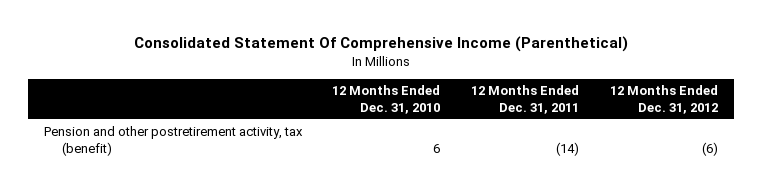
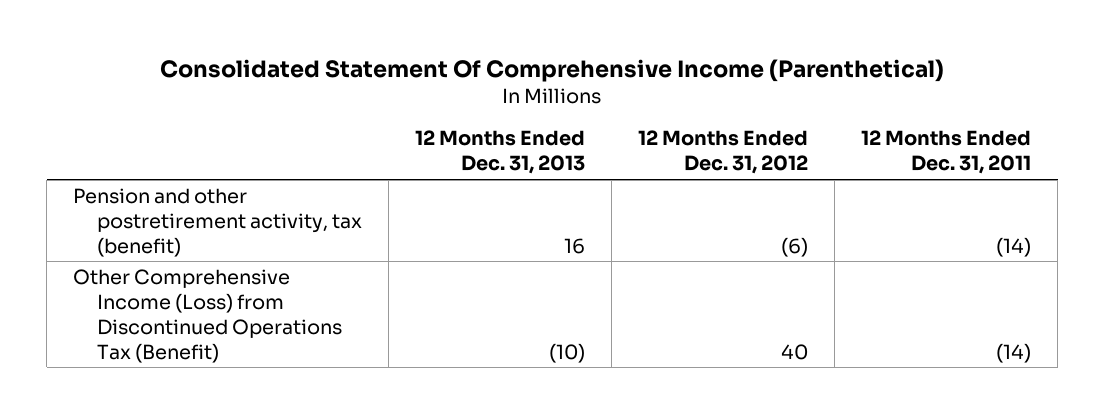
[332,85,441,114] 12 Months Ended Dec. 31, 2010 -> none
none -> [415,130,586,175] 12 Months Ended Dec. 31, 2013
none -> [73,268,343,363] Other Comprehensive Income (Loss) from Discontinued Operations Tax (Benefit)

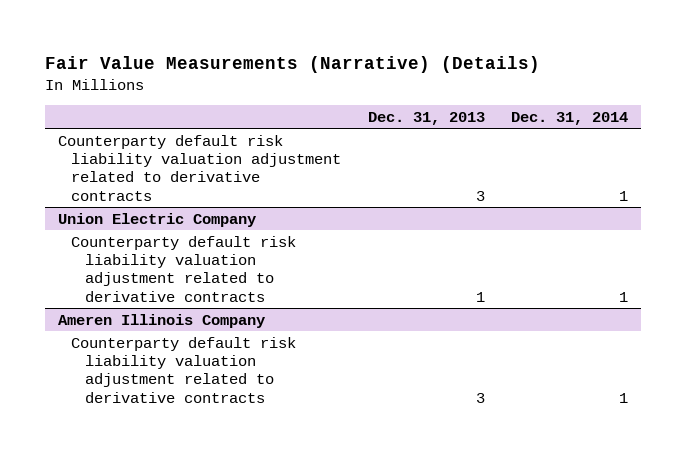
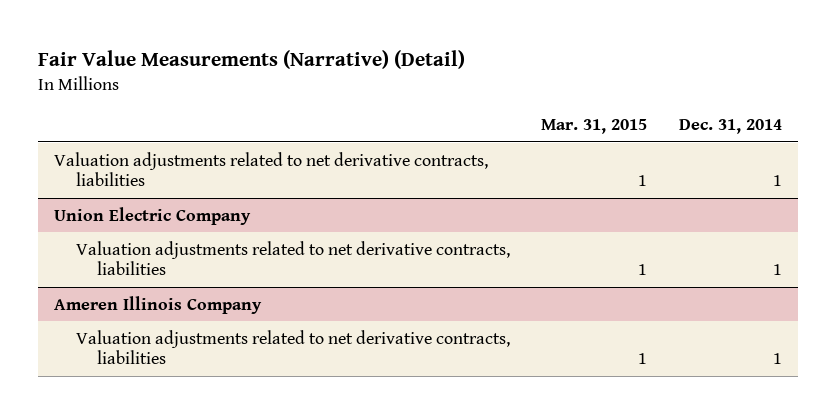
[44,55,540,73] Fair Value Measurements (Narrative) (Details) -> [38,49,466,69] Fair Value Measurements (Narrative) (Detail)
[367,111,485,125] Dec. 31, 2013 -> none
none -> [541,119,648,135] Mar. 31, 2015
[57,134,342,201] Counterparty default risk liability valuation adjustment related to derivative contracts -> [54,151,489,187] Valuation adjustments related to net derivative contracts, liabilities
[71,235,297,302] Counterparty default risk liability valuation adjustment related to derivative contracts -> [75,240,510,276] Valuation adjustments related to net derivative contracts, liabilities
[71,336,297,403] Counterparty default risk liability valuation adjustment related to derivative contracts -> [75,329,510,365] Valuation adjustments related to net derivative contracts, liabilities

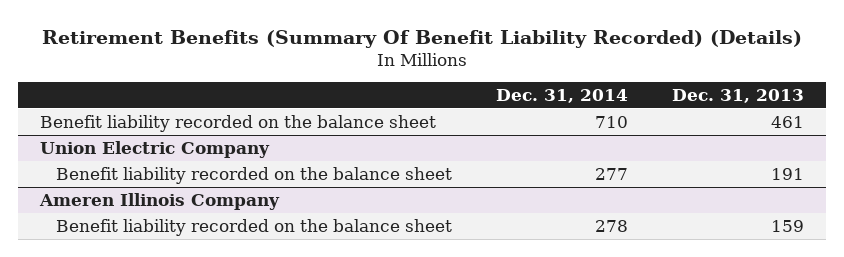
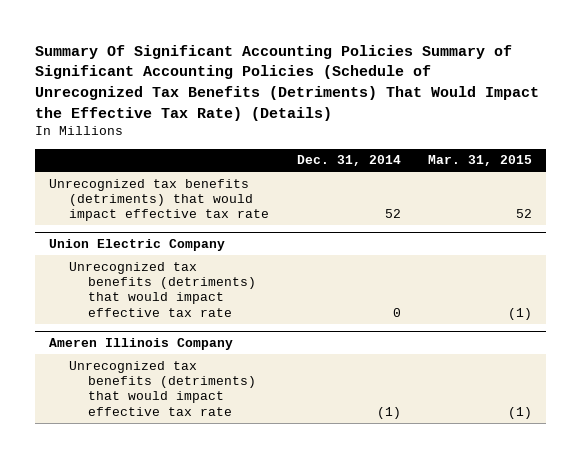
[41,29,802,48] Retirement Benefits (Summary Of Benefit Liability Recorded) (Details) -> [35,44,540,121] Summary Of Significant Accounting Policies Summary of Significant Accounting Policies (Schedule of Unrecognized Tax Benefits (Detriments) That Would Impact the Effective Tax Rate) (Details)
[671,89,804,104] Dec. 31, 2013 -> none
none -> [428,155,533,167] Mar. 31, 2015
[40,114,437,132] Benefit liability recorded on the balance sheet -> none
none -> [49,178,269,222] Unrecognized tax benefits (detriments) that would impact effective tax rate
[55,166,452,184] Benefit liability recorded on the balance sheet -> none
none -> [68,261,257,317] Unrecognized tax benefits (detriments) that would impact effective tax rate
[55,218,452,236] Benefit liability recorded on the balance sheet -> none
none -> [68,360,257,416] Unrecognized tax benefits (detriments) that would impact effective tax rate

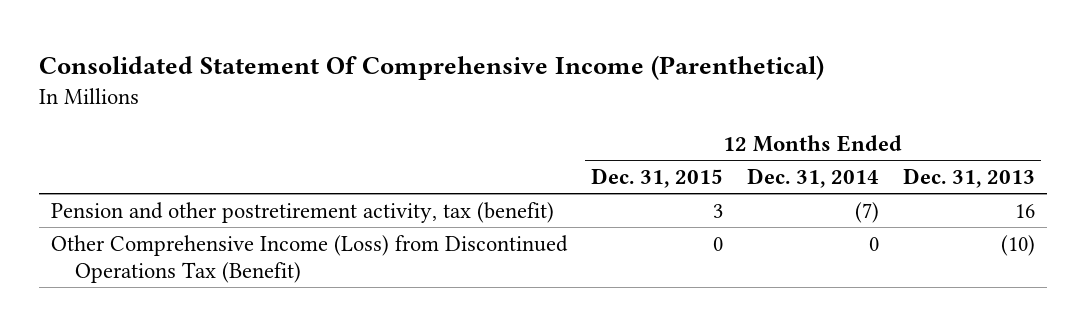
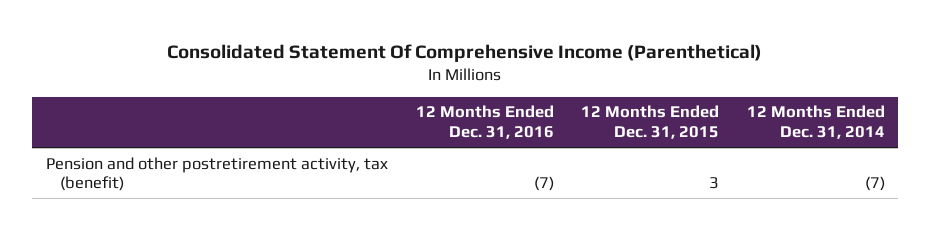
[903,168,1036,189] Dec. 31, 2013 -> none
none -> [415,105,554,140] 12 Months Ended Dec. 31, 2016
[50,235,568,283] Other Comprehensive Income (Loss) from Discontinued Operations Tax (Benefit) -> none

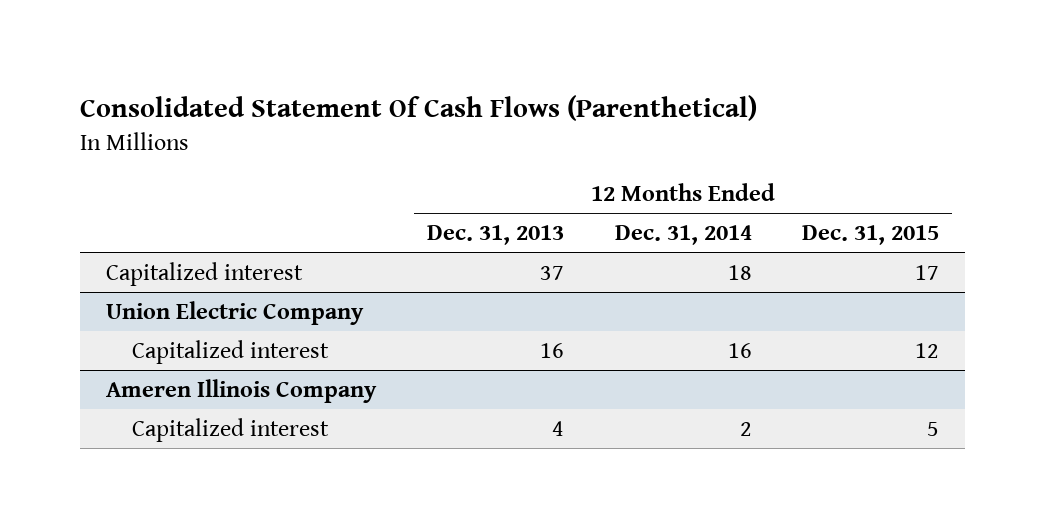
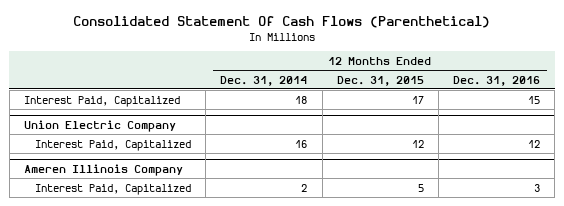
[426,225,564,246] Dec. 31, 2013 -> none
none -> [452,75,540,86] Dec. 31, 2016
[105,262,303,287] Capitalized interest -> [24,95,181,107] Interest Paid, Capitalized
[131,340,329,365] Capitalized interest -> [35,139,192,151] Interest Paid, Capitalized
[131,418,329,443] Capitalized interest -> [35,183,192,195] Interest Paid, Capitalized

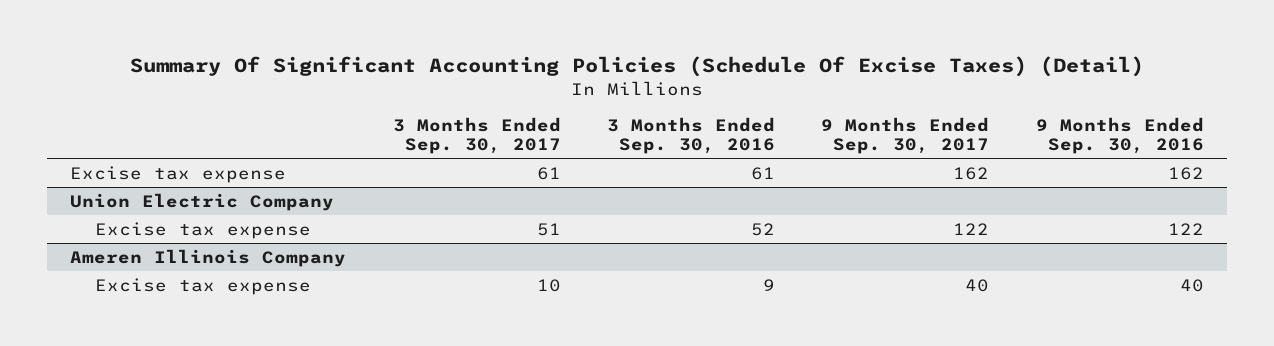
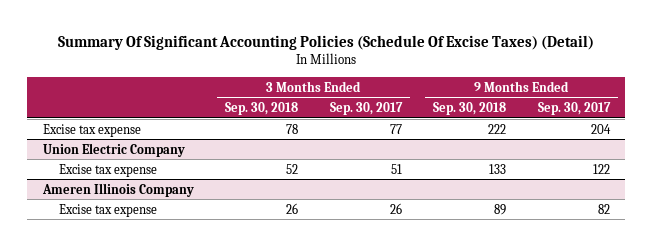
[606,116,775,155] 3 Months Ended Sep. 30, 2016 -> none
[1035,116,1204,155] 9 Months Ended Sep. 30, 2016 -> none
none -> [225,102,299,116] Sep. 30, 2018
none -> [433,102,507,116] Sep. 30, 2018
[536,166,561,180] 61 -> [389,123,402,134] 77
[953,166,990,180] 162 -> [590,123,611,134] 204
[536,278,561,292] 10 -> [389,202,402,214] 26
[965,278,990,292] 40 -> [597,203,610,214] 82

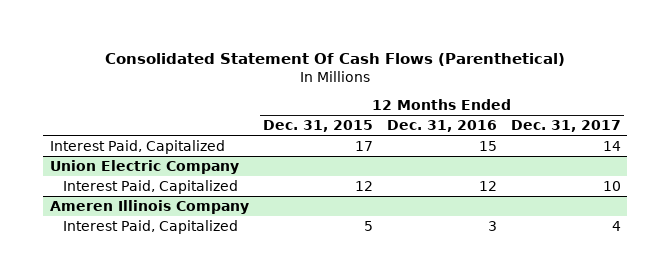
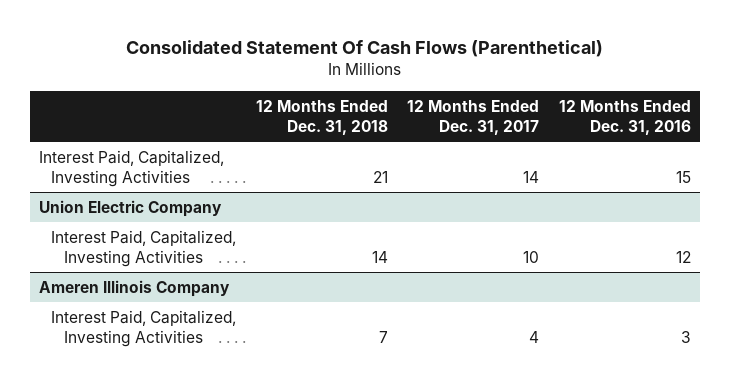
[263,120,374,133] Dec. 31, 2015 -> none
none -> [255,99,388,136] 12 Months Ended Dec. 31, 2018
[50,139,226,154] Interest Paid, Capitalized -> [39,149,225,188] Interest Paid, Capitalized, Investing Activities
[63,179,239,194] Interest Paid, Capitalized -> [51,229,237,268] Interest Paid, Capitalized, Investing Activities
[63,219,239,234] Interest Paid, Capitalized -> [51,309,237,348] Interest Paid, Capitalized, Investing Activities

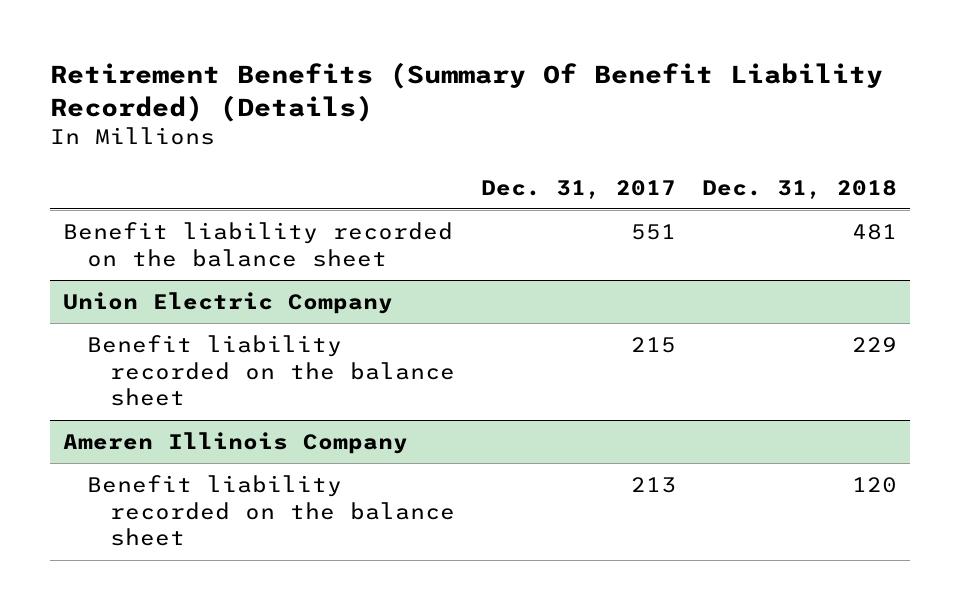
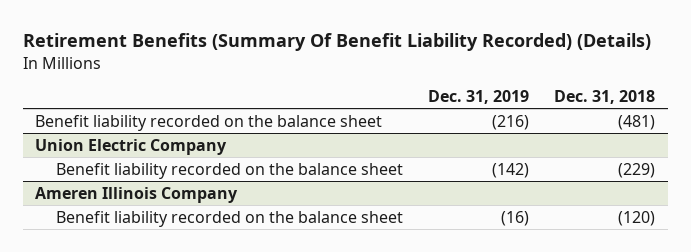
[481,179,677,199] Dec. 31, 2017 -> none
none -> [428,90,530,105] Dec. 31, 2019
[851,224,897,241] 481 -> [618,114,656,130] (481)
[851,337,897,353] 229 -> [618,162,656,178] (229)
[851,477,897,494] 120 -> [618,210,656,226] (120)

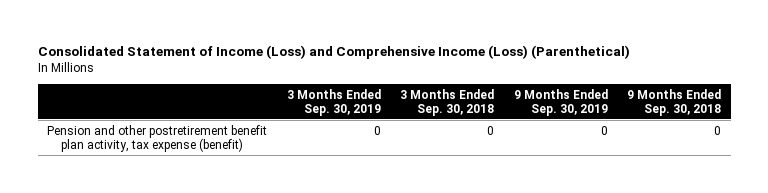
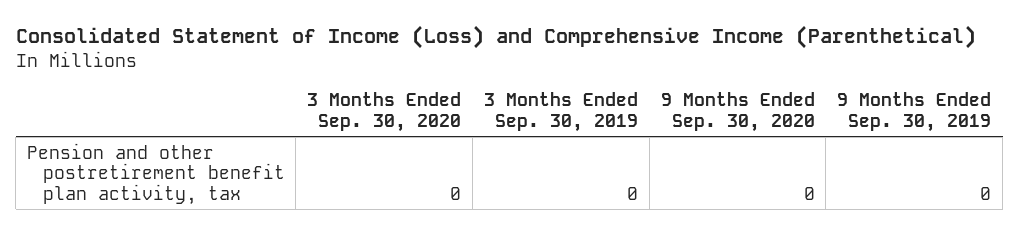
[37,45,630,60] Consolidated Statement of Income (Loss) and Comprehensive Income (Loss) (Parenthetical) -> [15,24,976,49] Consolidated Statement of Income (Loss) and Comprehensive Income (Parenthetical)
[400,88,495,116] 3 Months Ended Sep. 30, 2018 -> none
[626,88,721,116] 9 Months Ended Sep. 30, 2018 -> none
none -> [307,92,462,132] 3 Months Ended Sep. 30, 2020
none -> [660,92,815,132] 9 Months Ended Sep. 30, 2020
[47,124,268,152] Pension and other postretirement benefit plan activity, tax expense (benefit) -> [26,143,285,205] Pension and other postretirement benefit plan activity, tax

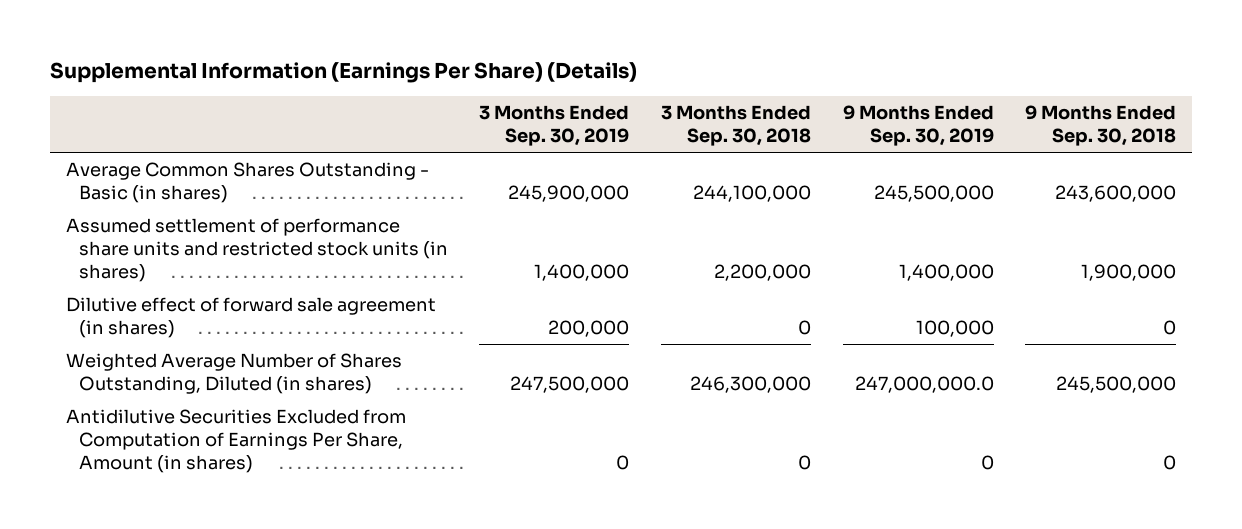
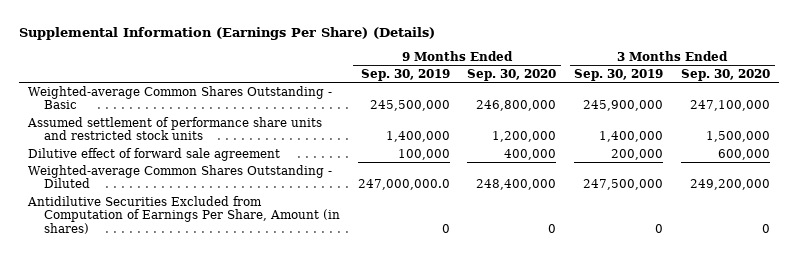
[660,104,811,147] 3 Months Ended Sep. 30, 2018 -> none
[1025,104,1177,147] 9 Months Ended Sep. 30, 2018 -> none
none -> [467,68,557,81] Sep. 30, 2020
none -> [681,68,771,81] Sep. 30, 2020
[65,162,429,204] Average Common Shares Outstanding - Basic (in shares) -> [27,85,332,110] Weighted-average Common Shares Outstanding - Basic
[65,218,448,283] Assumed settlement of performance share units and restricted stock units (in shares) -> [26,116,322,141] Assumed settlement of performance share units and restricted stock units
[65,297,436,339] Dilutive effect of forward sale agreement (in shares) -> [27,147,280,161] Dilutive effect of forward sale agreement
[65,353,402,395] Weighted Average Number of Shares Outstanding, Diluted (in shares) -> [27,164,332,189] Weighted-average Common Shares Outstanding - Diluted

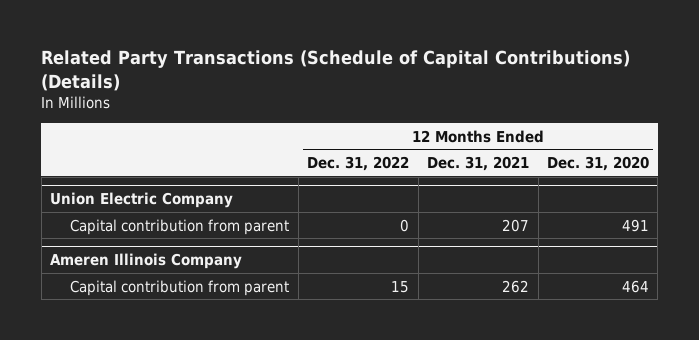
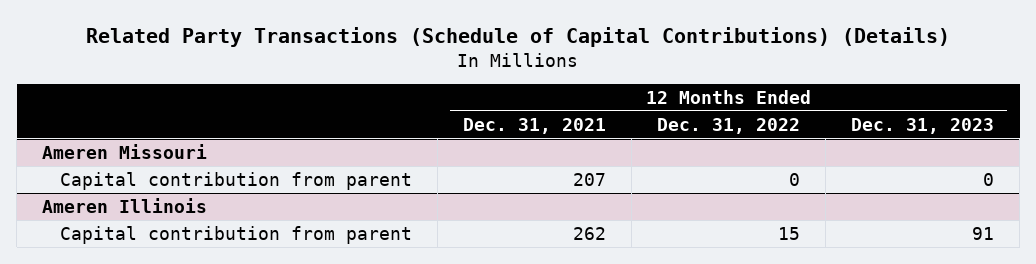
[546,156,649,172] Dec. 31, 2020 -> none
none -> [851,117,995,134] Dec. 31, 2023
[49,192,233,209] Union Electric Company -> [42,143,208,159] Ameren Missouri
[49,253,242,270] Ameren Illinois Company -> [42,197,208,213] Ameren Illinois

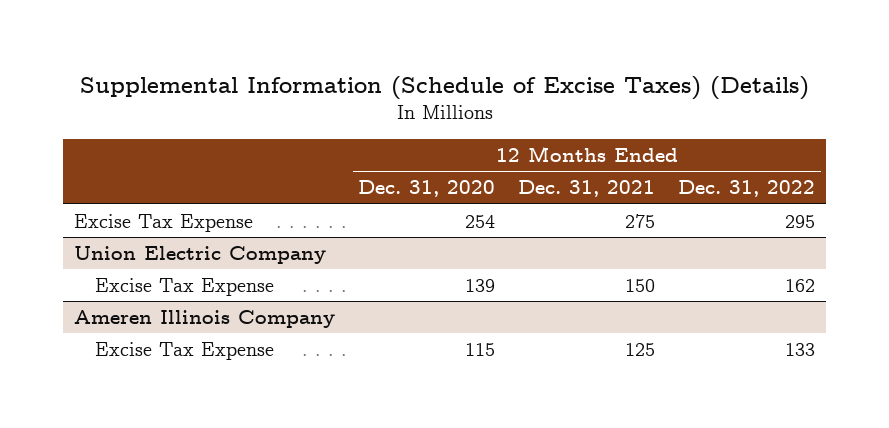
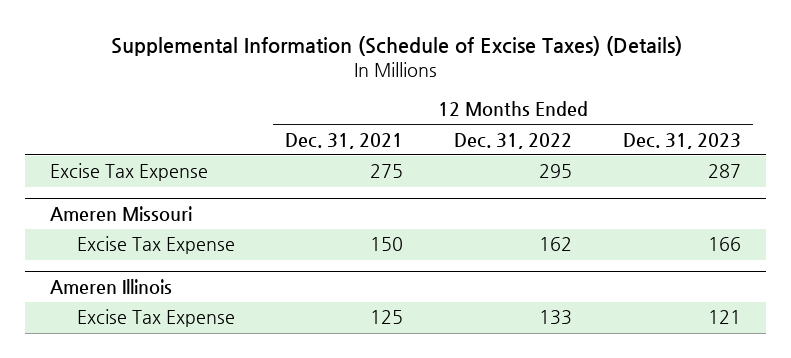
[358,180,496,198] Dec. 31, 2020 -> none
none -> [622,132,741,149] Dec. 31, 2023
[74,245,327,264] Union Electric Company -> [50,205,193,221] Ameren Missouri
[74,309,336,328] Ameren Illinois Company -> [50,278,173,294] Ameren Illinois

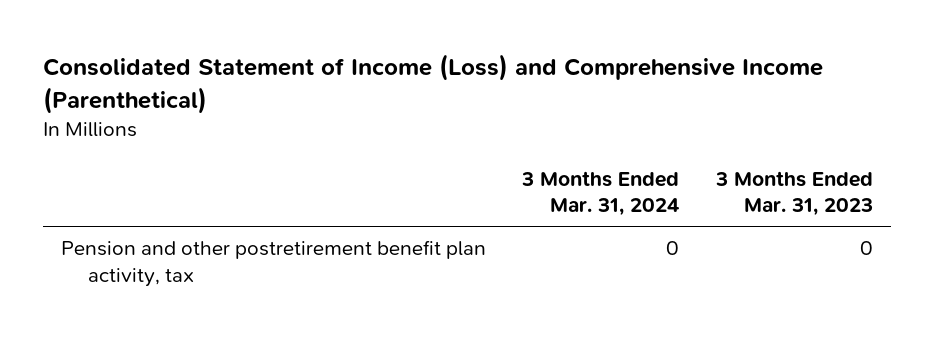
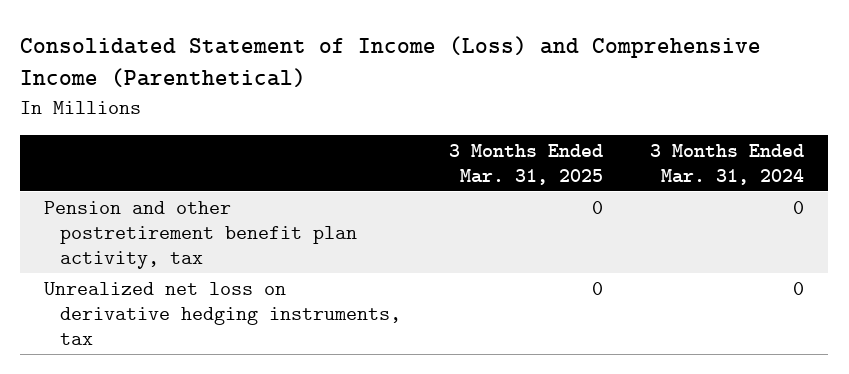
[714,170,873,216] 3 Months Ended Mar. 31, 2023 -> none
none -> [448,143,603,185] 3 Months Ended Mar. 31, 2025
none -> [44,281,401,345] Unrealized net loss on derivative hedging instruments, tax

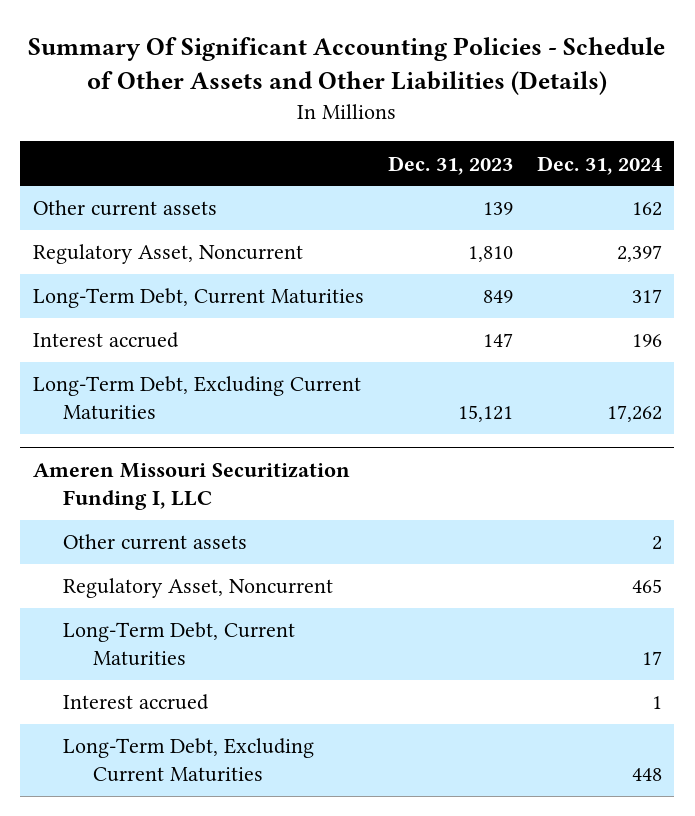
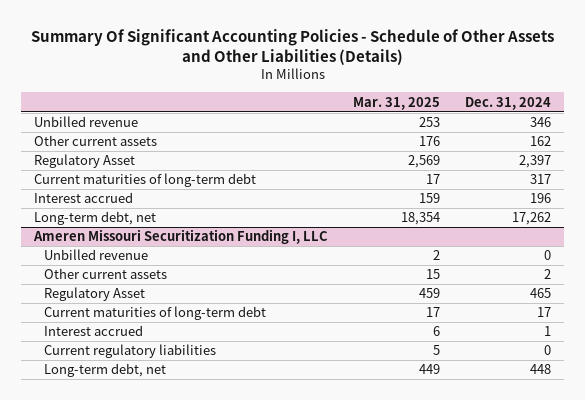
[387,155,513,175] Dec. 31, 2023 -> none
none -> [353,96,441,110] Mar. 31, 2025
none -> [33,116,138,128] Unbilled revenue
[32,244,303,265] Regulatory Asset, Noncurrent -> [33,154,135,169] Regulatory Asset
[32,288,364,309] Long-Term Debt, Current Maturities -> [33,173,256,188] Current maturities of long-term debt
[32,376,361,421] Long-Term Debt, Excluding Current Maturities -> [33,211,156,226] Long-term debt, net
none -> [44,249,149,261] Unbilled revenue
[63,578,334,599] Regulatory Asset, Noncurrent -> [44,287,146,302] Regulatory Asset
[63,622,296,667] Long-Term Debt, Current Maturities -> [44,306,267,321] Current maturities of long-term debt
none -> [44,344,217,359] Current regulatory liabilities
[63,738,315,783] Long-Term Debt, Excluding Current Maturities -> [44,363,167,378] Long-term debt, net

